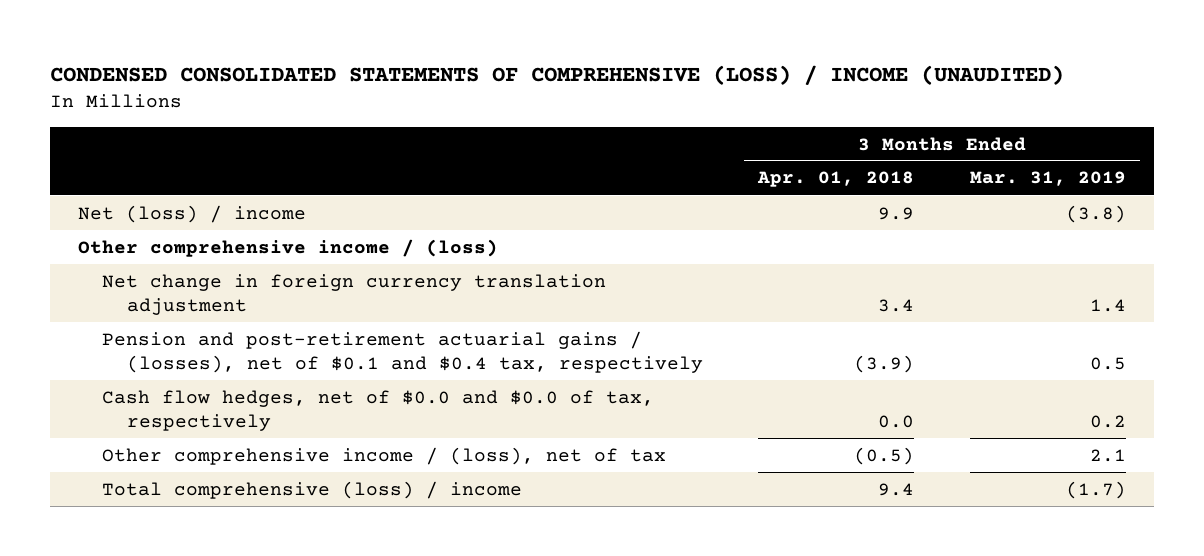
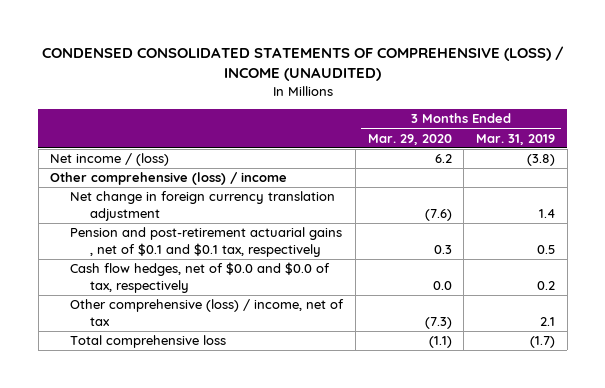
[757,171,915,188] Apr. 01, 2018 -> none
none -> [367,133,452,145] Mar. 29, 2020
[77,204,306,223] Net (loss) / income -> [50,153,170,167] Net income / (loss)
[77,238,498,257] Other comprehensive income / (loss) -> [50,172,288,186] Other comprehensive (loss) / income
[102,330,703,374] Pension and post-retirement actuarial gains / (losses), net of $0.1 and $0.4 tax, respectively -> [70,227,343,257] Pension and post-retirement actuarial gains , net of $0.1 and $0.1 tax, respectively
[102,446,667,465] Other comprehensive income / (loss), net of tax -> [70,299,345,326] Other comprehensive (loss) / income, net of tax
[102,480,523,499] Total comprehensive (loss) / income -> [70,335,227,349] Total comprehensive loss

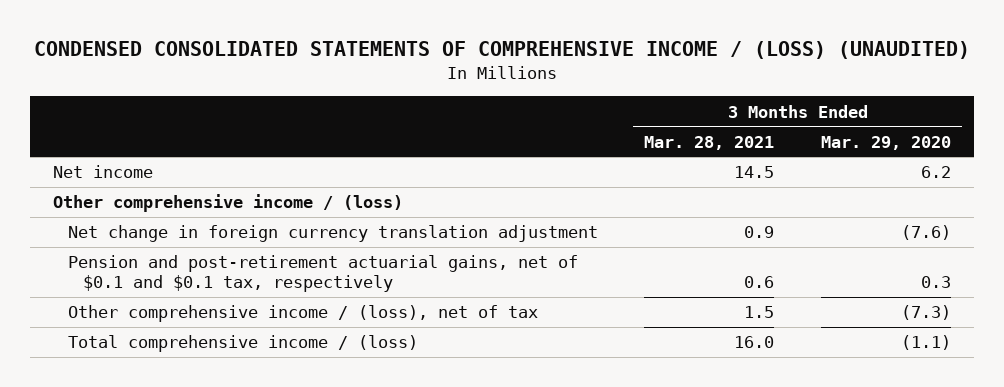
[41,46,564,82] CONDENSED CONSOLIDATED STATEMENTS OF COMPREHENSIVE (LOSS) / INCOME (UNAUDITED) -> [33,41,970,60] CONDENSED CONSOLIDATED STATEMENTS OF COMPREHENSIVE INCOME / (LOSS) (UNAUDITED)
[476,133,556,145] Mar. 31, 2019 -> none
none -> [644,135,775,150] Mar. 28, 2021
[50,153,170,167] Net income / (loss) -> [53,165,154,179] Net income
[50,172,288,186] Other comprehensive (loss) / income -> [53,194,404,213] Other comprehensive income / (loss)
[70,262,331,293] Cash flow hedges, net of $0.0 and $0.0 of tax, respectively -> none
[70,227,343,257] Pension and post-retirement actuarial gains , net of $0.1 and $0.1 tax, respectively -> [68,255,579,292] Pension and post-retirement actuarial gains, net of $0.1 and $0.1 tax, respectively
[70,299,345,326] Other comprehensive (loss) / income, net of tax -> [68,305,539,323] Other comprehensive income / (loss), net of tax
[70,335,227,349] Total comprehensive loss -> [68,335,419,353] Total comprehensive income / (loss)

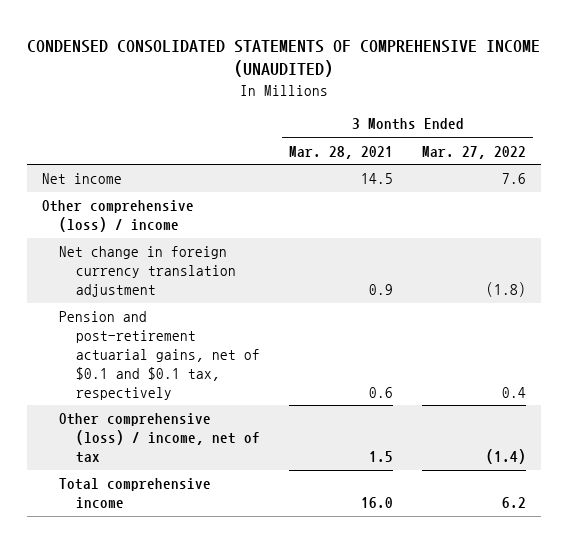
[33,41,970,60] CONDENSED CONSOLIDATED STATEMENTS OF COMPREHENSIVE INCOME / (LOSS) (UNAUDITED) -> [26,39,540,78] CONDENSED CONSOLIDATED STATEMENTS OF COMPREHENSIVE INCOME (UNAUDITED)
[820,135,951,150] Mar. 29, 2020 -> none
none -> [422,145,527,159] Mar. 27, 2022
[53,194,404,213] Other comprehensive income / (loss) -> [41,200,194,233] Other comprehensive (loss) / income
[68,305,539,323] Other comprehensive income / (loss), net of tax -> [58,413,261,463] Other comprehensive (loss) / income, net of tax
[68,335,419,353] Total comprehensive income / (loss) -> [58,478,211,509] Total comprehensive income

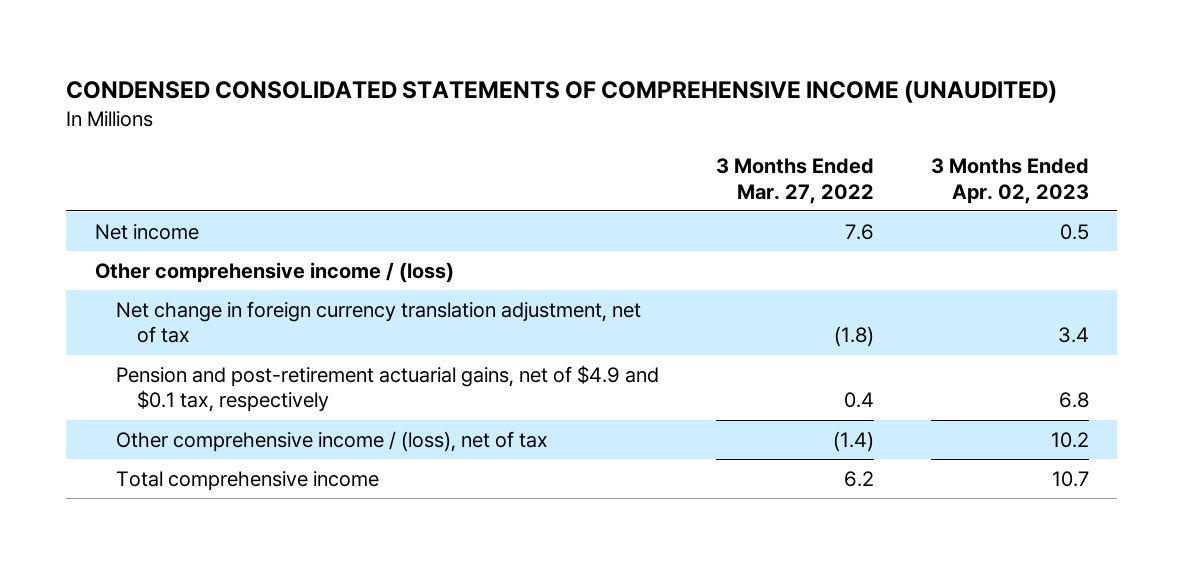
[289,145,394,159] Mar. 28, 2021 -> none
none -> [930,157,1089,204] 3 Months Ended Apr. 02, 2023
[41,200,194,233] Other comprehensive (loss) / income -> [94,261,454,283] Other comprehensive income / (loss)
[58,246,237,297] Net change in foreign currency translation adjustment -> [115,300,641,344] Net change in foreign currency translation adjustment, net of tax
[58,311,261,400] Pension and post-retirement actuarial gains, net of $0.1 and $0.1 tax, respectively -> [115,364,659,413] Pension and post-retirement actuarial gains, net of $4.9 and $0.1 tax, respectively
[58,413,261,463] Other comprehensive (loss) / income, net of tax -> [115,430,548,452] Other comprehensive income / (loss), net of tax

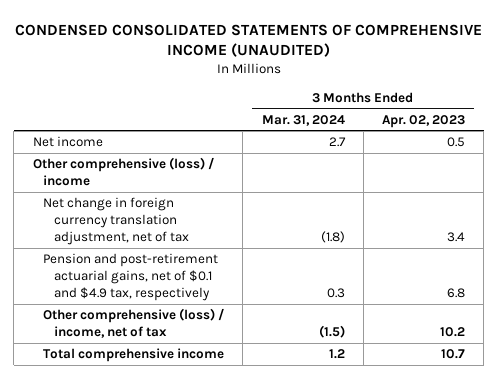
[715,157,874,204] 3 Months Ended Mar. 27, 2022 -> none
none -> [261,114,345,126] Mar. 31, 2024
[94,261,454,283] Other comprehensive income / (loss) -> [32,157,214,187] Other comprehensive (loss) / income
[115,364,659,413] Pension and post-retirement actuarial gains, net of $4.9 and $0.1 tax, respectively -> [43,253,219,302] Pension and post-retirement actuarial gains, net of $0.1 and $4.9 tax, respectively
[115,430,548,452] Other comprehensive income / (loss), net of tax -> [43,308,225,339] Other comprehensive (loss) / income, net of tax

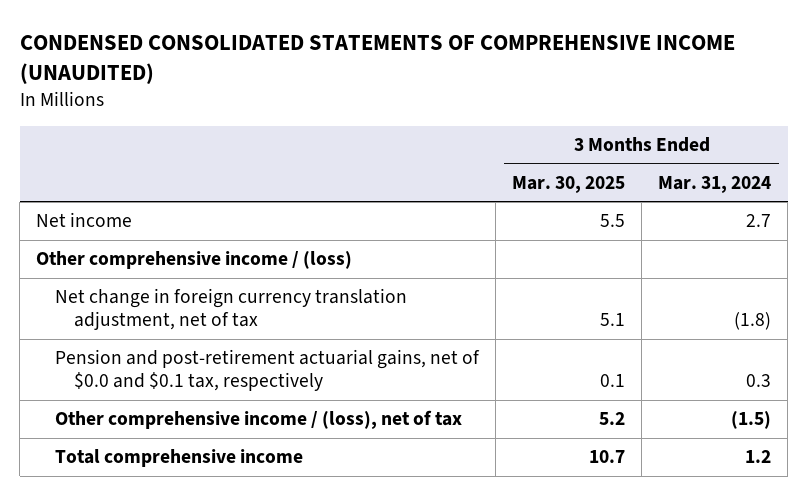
[382,114,466,128] Apr. 02, 2023 -> none
none -> [512,175,626,193] Mar. 30, 2025
[32,157,214,187] Other comprehensive (loss) / income -> [36,251,353,270] Other comprehensive income / (loss)
[43,253,219,302] Pension and post-retirement actuarial gains, net of $0.1 and $4.9 tax, respectively -> [54,349,480,392] Pension and post-retirement actuarial gains, net of $0.0 and $0.1 tax, respectively
[43,308,225,339] Other comprehensive (loss) / income, net of tax -> [54,410,462,430] Other comprehensive income / (loss), net of tax

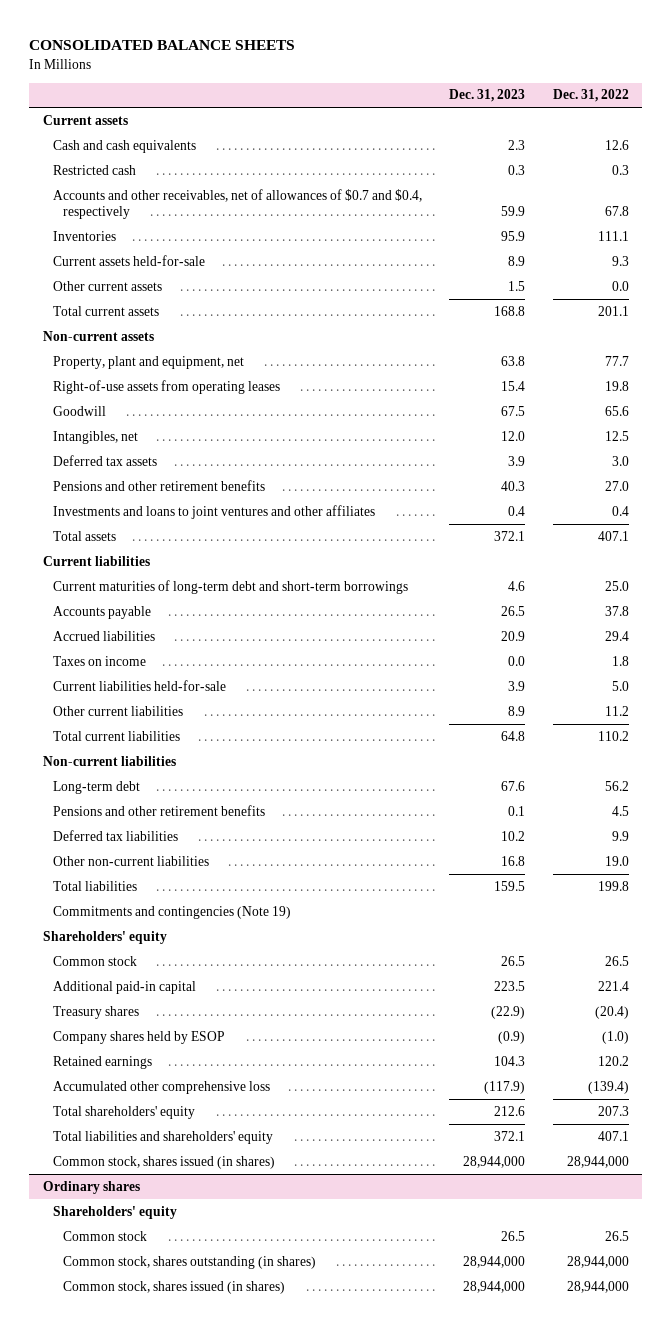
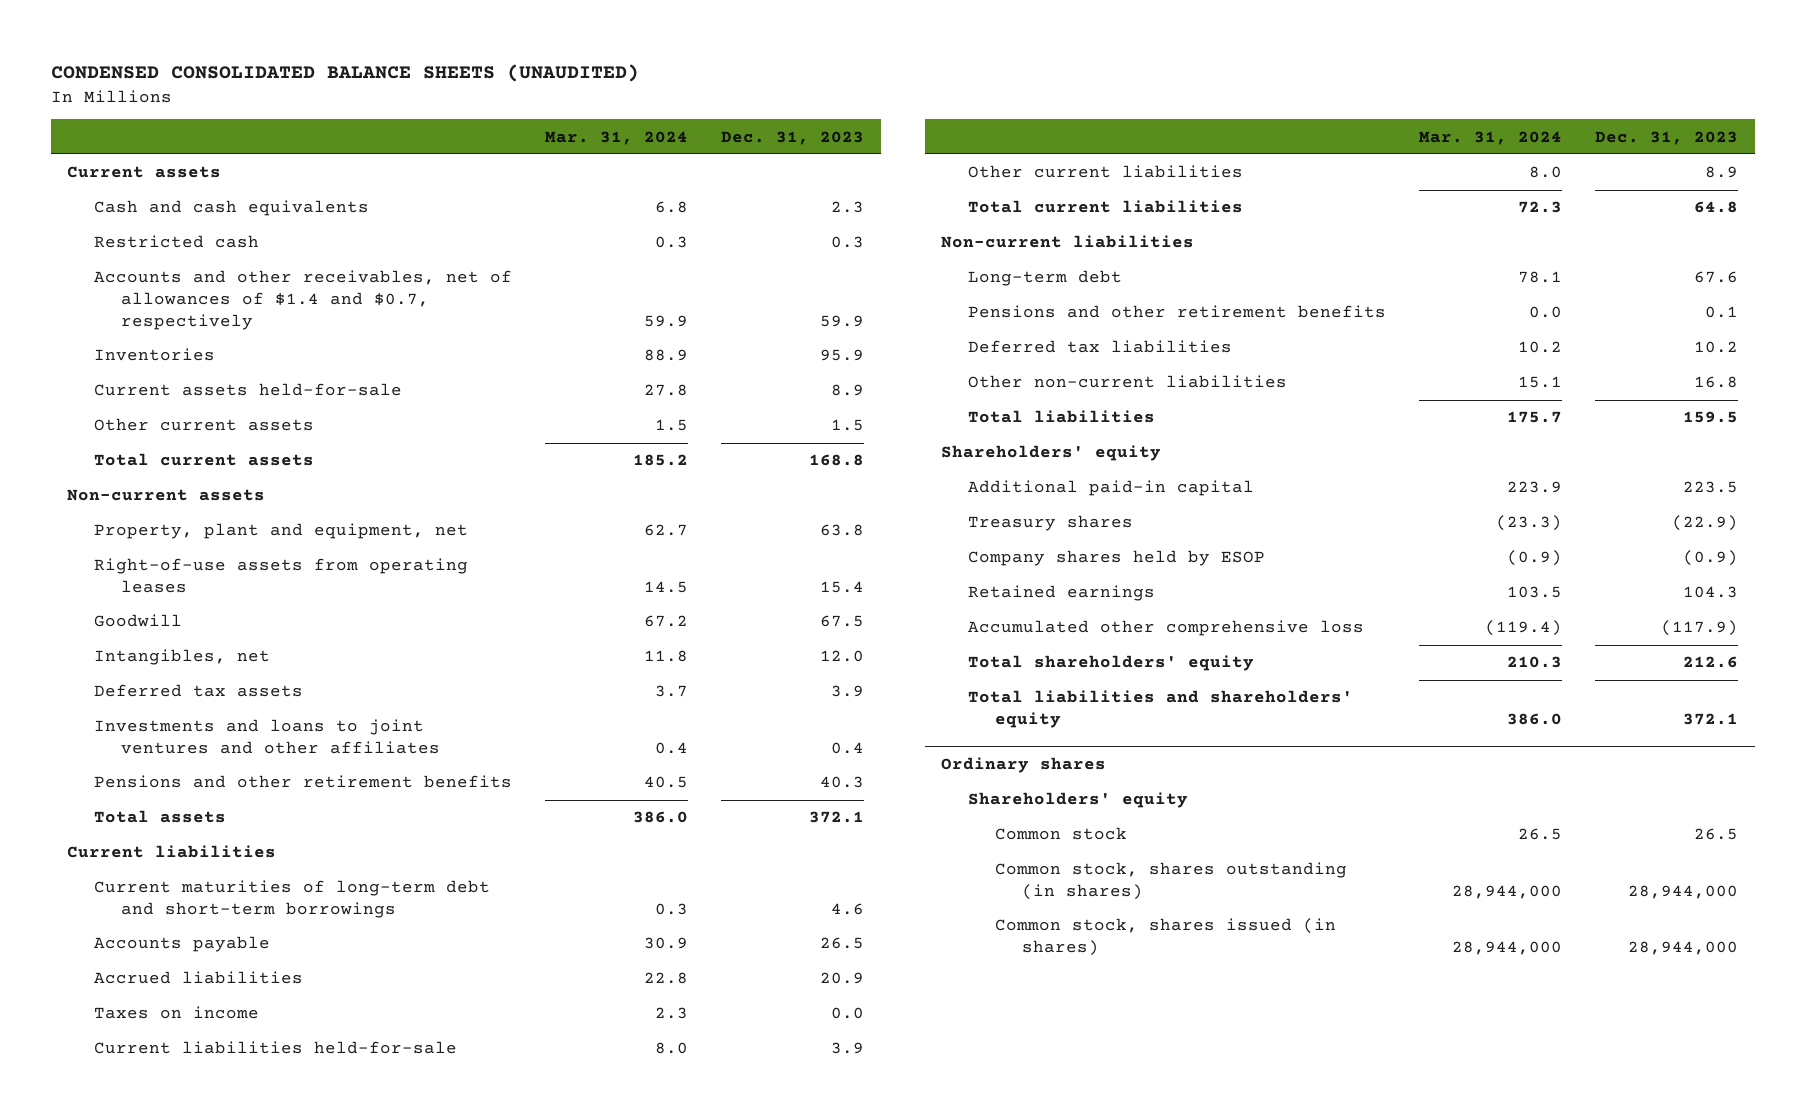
[29,40,296,51] CONSOLIDATED BALANCE SHEETS -> [50,63,639,82] CONDENSED CONSOLIDATED BALANCE SHEETS (UNAUDITED)
[552,89,629,103] Dec. 31, 2022 -> none
none -> [545,130,689,145] Mar. 31, 2024
[52,188,422,220] Accounts and other receivables, net of allowances of $0.7 and $0.4, respectively -> [94,270,513,330] Accounts and other receivables, net of allowances of $1.4 and $0.7, respectively
[52,479,265,491] Pensions and other retirement benefits -> [94,775,513,789] Pensions and other retirement benefits
[52,905,291,919] Commitments and contingencies (Note 19) -> none
[52,955,137,966] Common stock -> none
[52,1155,275,1169] Common stock, shares issued (in shares) -> none

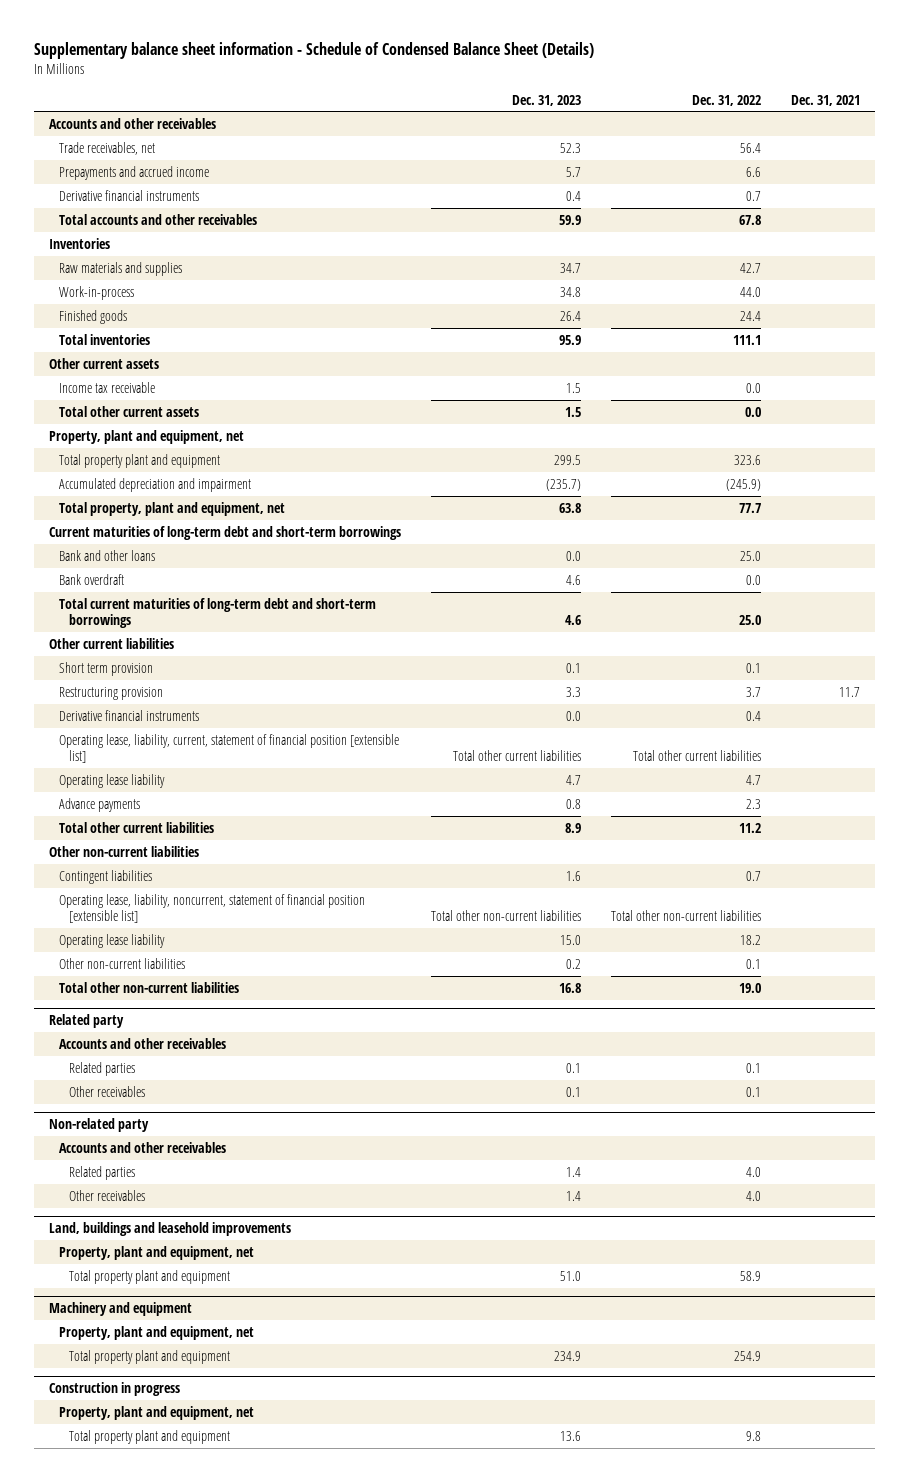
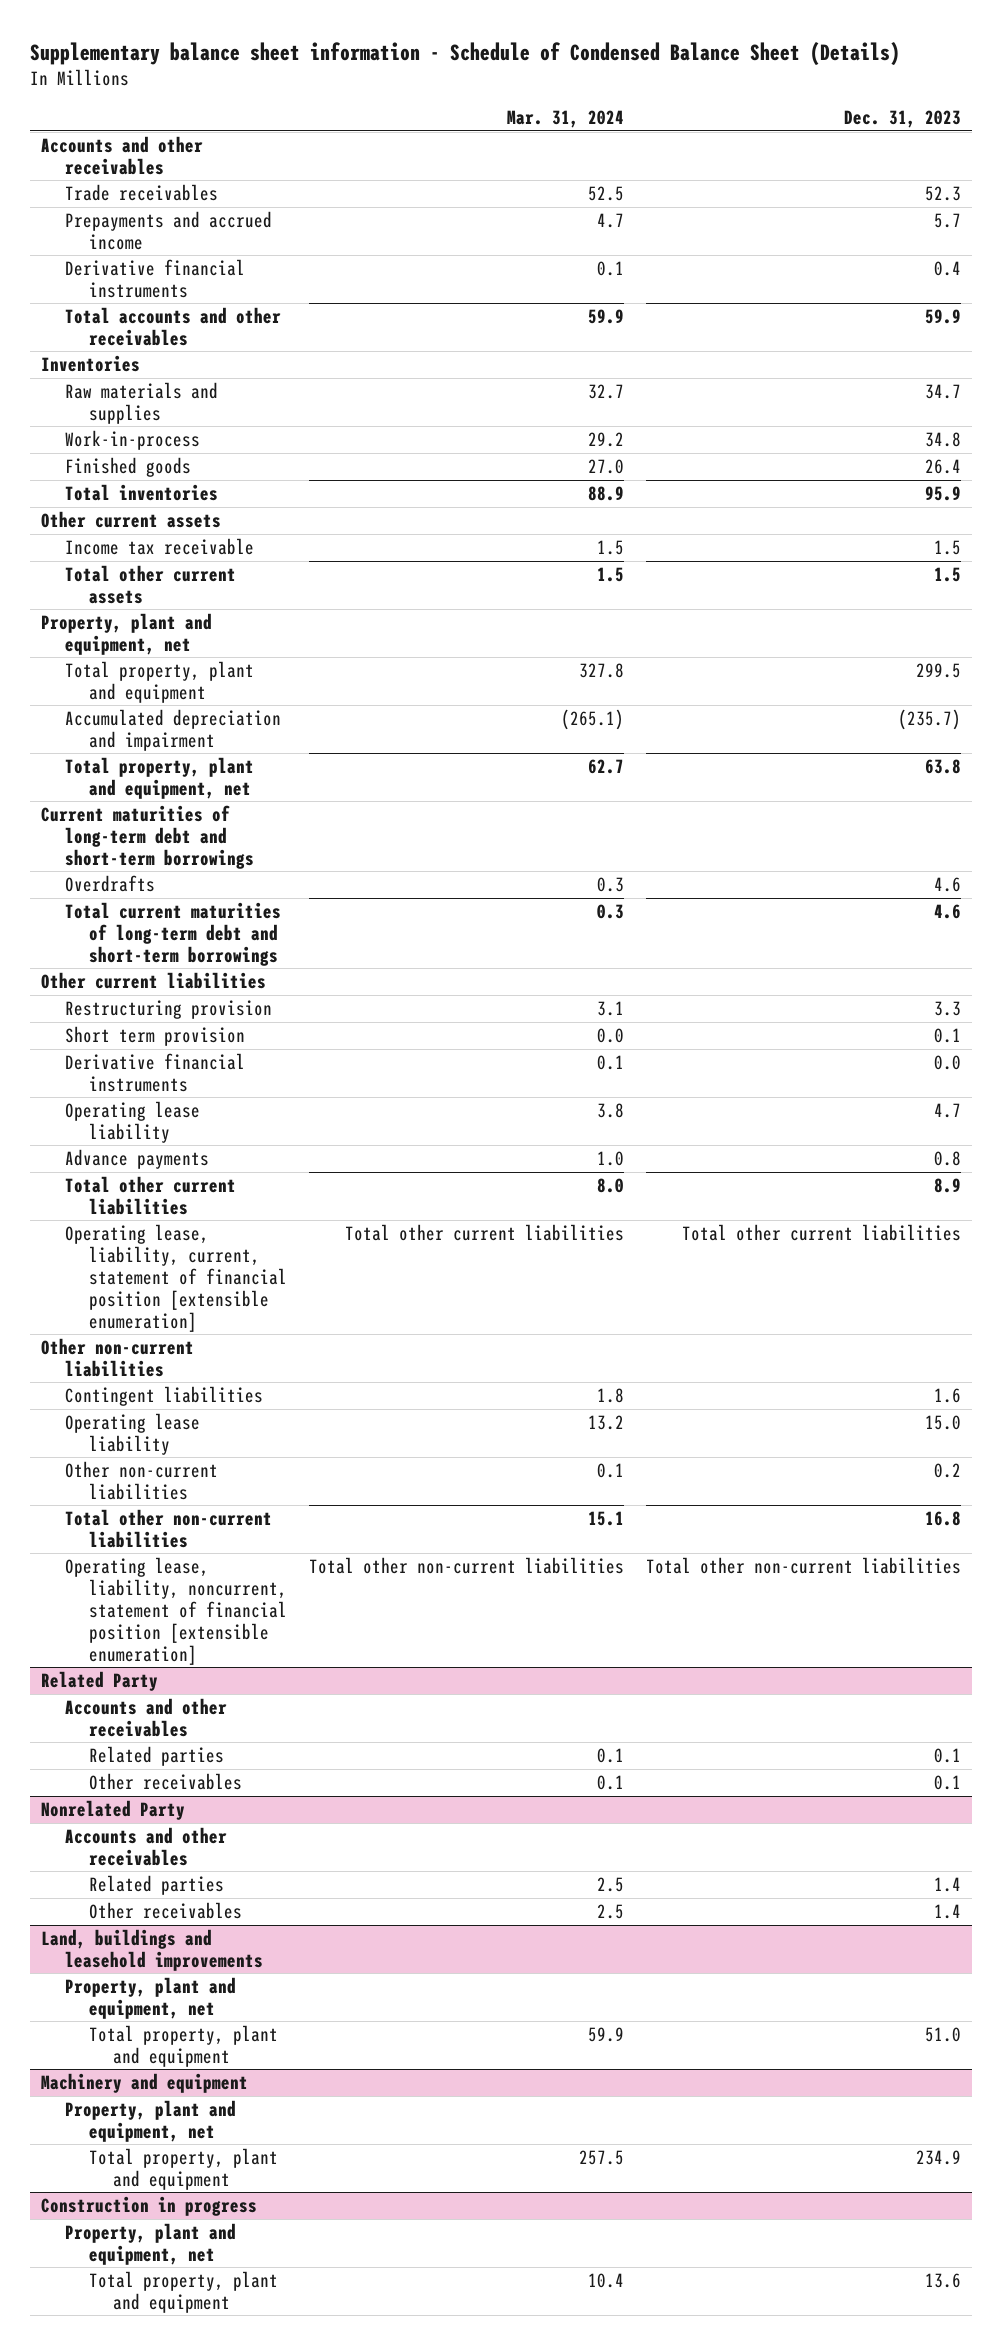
[691,94,761,106] Dec. 31, 2022 -> none
[790,94,860,106] Dec. 31, 2021 -> none
none -> [507,110,625,129] Mar. 31, 2024
[58,141,155,155] Trade receivables, net -> [65,183,219,201] Trade receivables
[58,453,220,468] Total property plant and equipment -> [65,660,255,703] Total property, plant and equipment
[58,549,155,561] Bank and other loans -> none
[58,573,124,585] Bank overdraft -> [65,874,156,892] Overdrafts
[58,661,153,676] Short term provision -> [65,1025,246,1046] Short term provision
[58,733,399,764] Operating lease, liability, current, statement of financial position [extensible list] -> none
none -> [65,1223,288,1332] Operating lease, liability, current, statement of financial position [extensible enumeration]
[58,893,365,924] Operating lease, liability, noncurrent, statement of financial position [extensible list] -> none
none -> [65,1556,288,1665] Operating lease, liability, noncurrent, statement of financial position [extensible enumeration]
[48,1013,124,1028] Related party -> [41,1670,159,1691] Related Party
[48,1117,149,1132] Non-related party -> [41,1799,186,1820] Nonrelated Party
[68,1269,230,1284] Total property plant and equipment -> [89,2024,279,2067] Total property, plant and equipment
[68,1349,230,1364] Total property plant and equipment -> [89,2147,279,2190] Total property, plant and equipment
[68,1429,230,1444] Total property plant and equipment -> [89,2270,279,2313] Total property, plant and equipment

